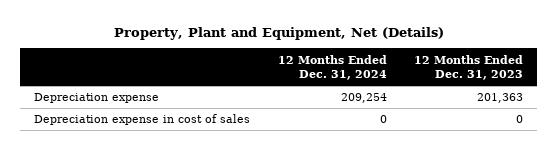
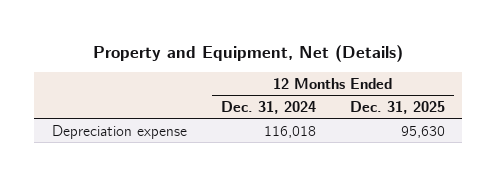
[113,27,444,41] Property, Plant and Equipment, Net (Details) -> [93,44,404,62] Property and Equipment, Net (Details)
[414,54,524,81] 12 Months Ended Dec. 31, 2023 -> none
none -> [350,100,446,114] Dec. 31, 2025
[33,114,250,126] Depreciation expense in cost of sales -> none
[340,93,387,104] 209,254 -> [263,125,316,138] 116,018

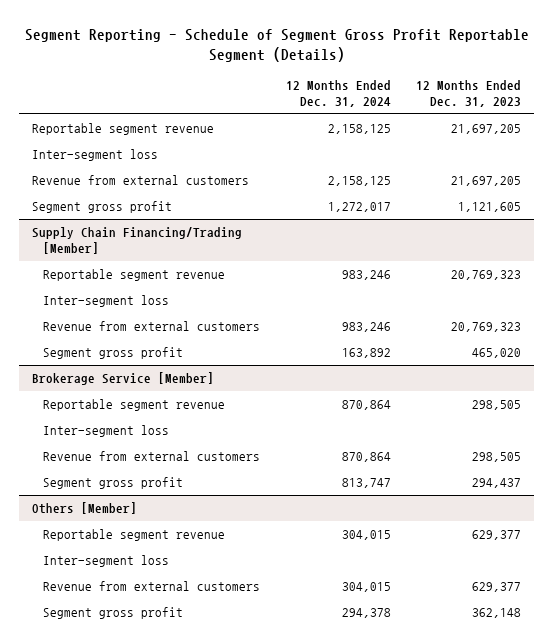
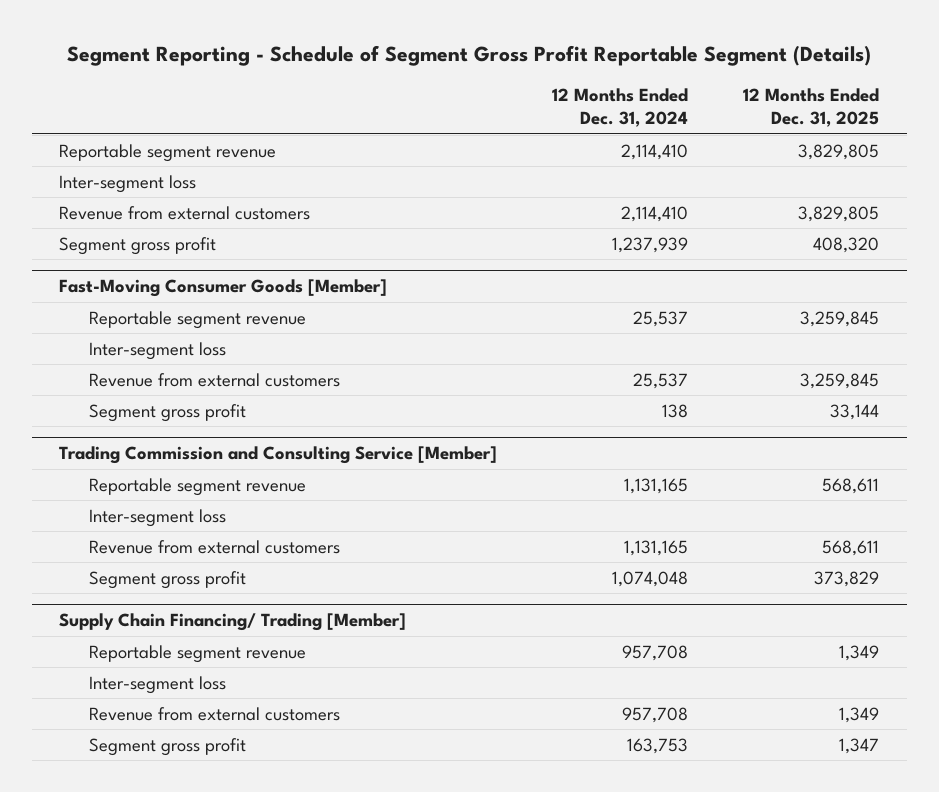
[416,79,522,107] 12 Months Ended Dec. 31, 2023 -> none
none -> [743,88,880,128] 12 Months Ended Dec. 31, 2025
[327,124,391,135] 2,158,125 -> [621,143,689,160] 2,114,410
[31,227,242,255] Supply Chain Financing/Trading [Member] -> none
[327,176,391,187] 2,158,125 -> [621,205,689,222] 2,114,410
[327,202,391,213] 1,272,017 -> [612,236,689,253] 1,237,939
none -> [59,279,388,298] Fast-Moving Consumer Goods [Member]
[341,270,391,281] 983,246 -> [633,310,689,327] 25,537
[31,372,214,386] Brokerage Service [Member] -> none
[341,322,391,333] 983,246 -> [633,372,689,389] 25,537
[341,348,391,359] 163,892 -> [662,403,689,418] 138
none -> [59,446,498,465] Trading Commission and Consulting Service [Member]
[341,400,391,411] 870,864 -> [624,477,689,494] 1,131,165
[31,502,137,515] Others [Member] -> none
[341,452,391,463] 870,864 -> [624,539,689,556] 1,131,165
[341,478,391,489] 813,747 -> [612,570,689,587] 1,074,048
none -> [59,613,407,632] Supply Chain Financing/ Trading [Member]
[341,530,391,541] 304,015 -> [622,644,689,661] 957,708
[341,582,391,593] 304,015 -> [622,706,689,723] 957,708
[341,608,391,619] 294,378 -> [627,737,689,754] 163,753

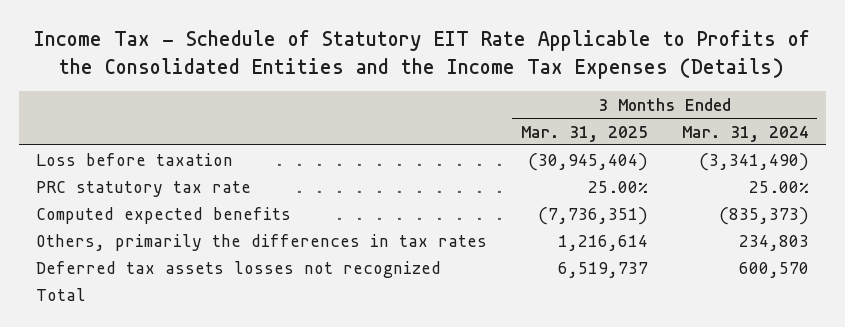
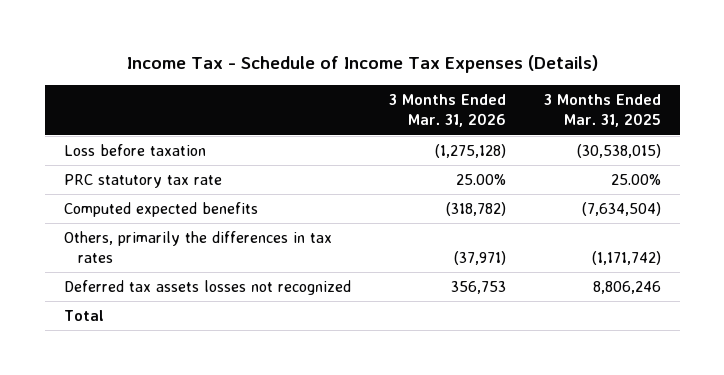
[34,30,811,79] Income Tax - Schedule of Statutory EIT Rate Applicable to Profits of the Consolidated Entities and the Income Tax Expenses (Details) -> [127,55,599,74] Income Tax - Schedule of Income Tax Expenses (Details)
[681,125,809,142] Mar. 31, 2024 -> none
none -> [388,94,506,128] 3 Months Ended Mar. 31, 2026
[527,152,648,171] (30,945,404) -> [576,144,661,159] (30,538,015)
[537,206,648,225] (7,736,351) -> [581,202,661,217] (7,634,504)
[557,234,648,251] 1,216,614 -> [591,250,661,265] (1,171,742)
[557,261,648,278] 6,519,737 -> [592,281,661,295] 8,806,246

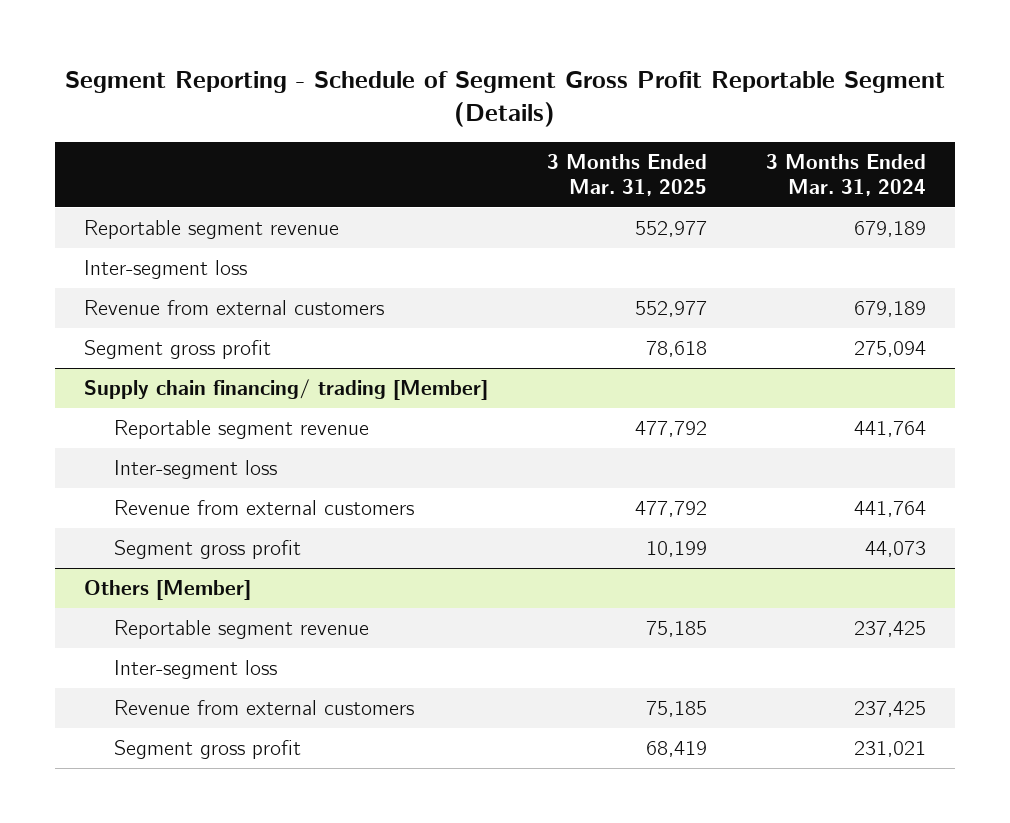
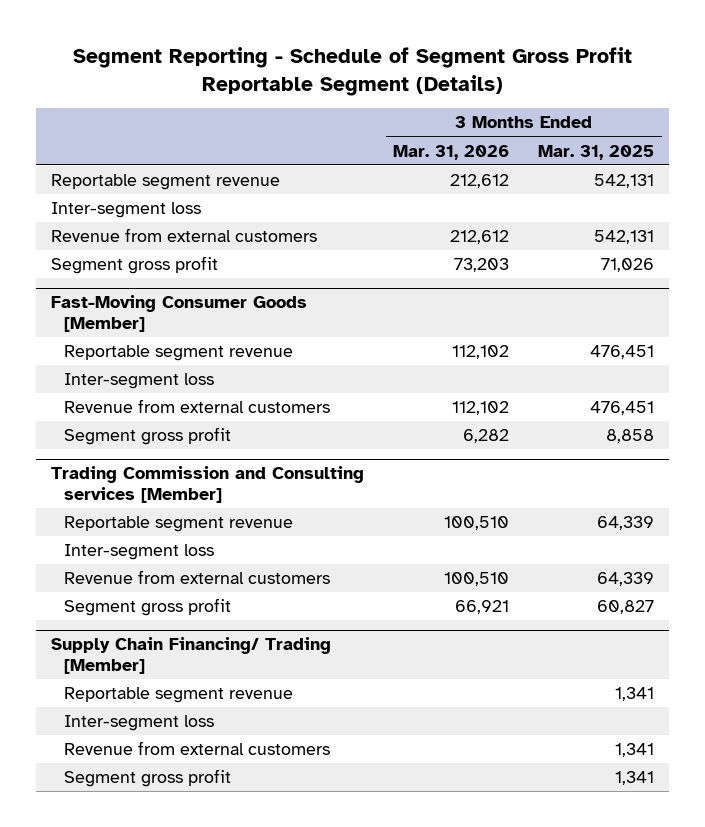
[766,154,927,197] 3 Months Ended Mar. 31, 2024 -> none
none -> [393,144,510,160] Mar. 31, 2026
[635,221,708,238] 552,977 -> [594,174,655,189] 542,131
[84,379,489,401] Supply chain financing/ trading [Member] -> none
[635,301,708,318] 552,977 -> [594,230,655,245] 542,131
[646,341,708,358] 78,618 -> [601,258,655,273] 71,026
none -> [50,295,307,332] Fast-Moving Consumer Goods [Member]
[635,421,708,438] 477,792 -> [590,345,655,360] 476,451
[84,580,252,601] Others [Member] -> none
[635,501,708,518] 477,792 -> [590,401,655,416] 476,451
[646,541,708,558] 10,199 -> [606,429,655,444] 8,858
none -> [50,466,364,503] Trading Commission and Consulting services [Member]
[646,621,708,638] 75,185 -> [597,516,655,531] 64,339
[646,701,708,718] 75,185 -> [597,572,655,587] 64,339
[646,741,708,758] 68,419 -> [597,600,655,615] 60,827
none -> [50,637,331,674] Supply Chain Financing/ Trading [Member]
none -> [63,687,293,704] Reportable segment revenue
none -> [63,715,214,732] Inter-segment loss
none -> [63,741,330,756] Revenue from external customers
none -> [63,769,231,788] Segment gross profit

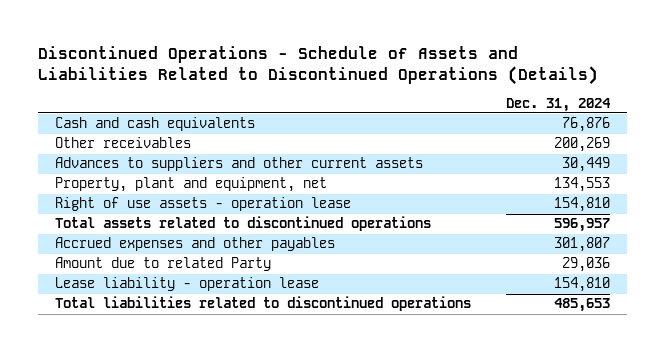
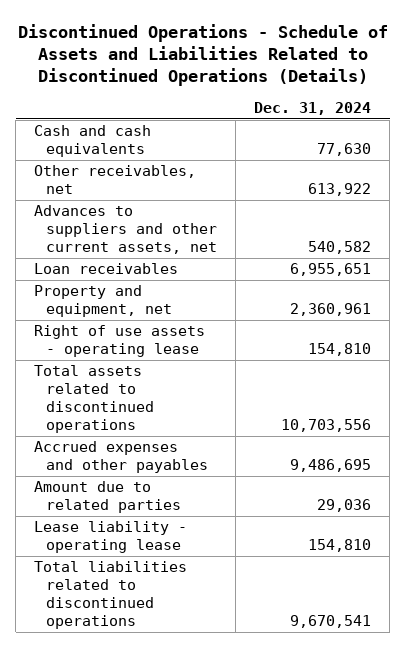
[561,117,610,133] 76,876 -> [317,143,372,157] 77,630
[55,137,192,149] Other receivables -> [34,165,197,195] Other receivables, net
[553,137,610,153] 200,269 -> [308,183,372,197] 613,922
[55,157,424,172] Advances to suppliers and other current assets -> [34,205,218,255] Advances to suppliers and other current assets, net
[561,157,610,173] 30,449 -> [308,241,372,255] 540,582
none -> [34,263,179,275] Loan receivables
[55,177,328,193] Property, plant and equipment, net -> [34,285,173,318] Property and equipment, net
[553,177,610,193] 134,553 -> [290,303,372,317] 2,360,961
[55,197,352,212] Right of use assets - operation lease -> [34,325,206,358] Right of use assets - operating lease
[553,218,610,233] 596,957 -> [281,419,372,433] 10,703,556
[553,237,610,253] 301,807 -> [290,459,372,473] 9,486,695
[55,257,272,272] Amount due to related Party -> [34,481,182,514] Amount due to related parties
[55,277,320,292] Lease liability - operation lease -> [34,521,188,554] Lease liability - operating lease
[553,298,610,313] 485,653 -> [290,615,372,629] 9,670,541

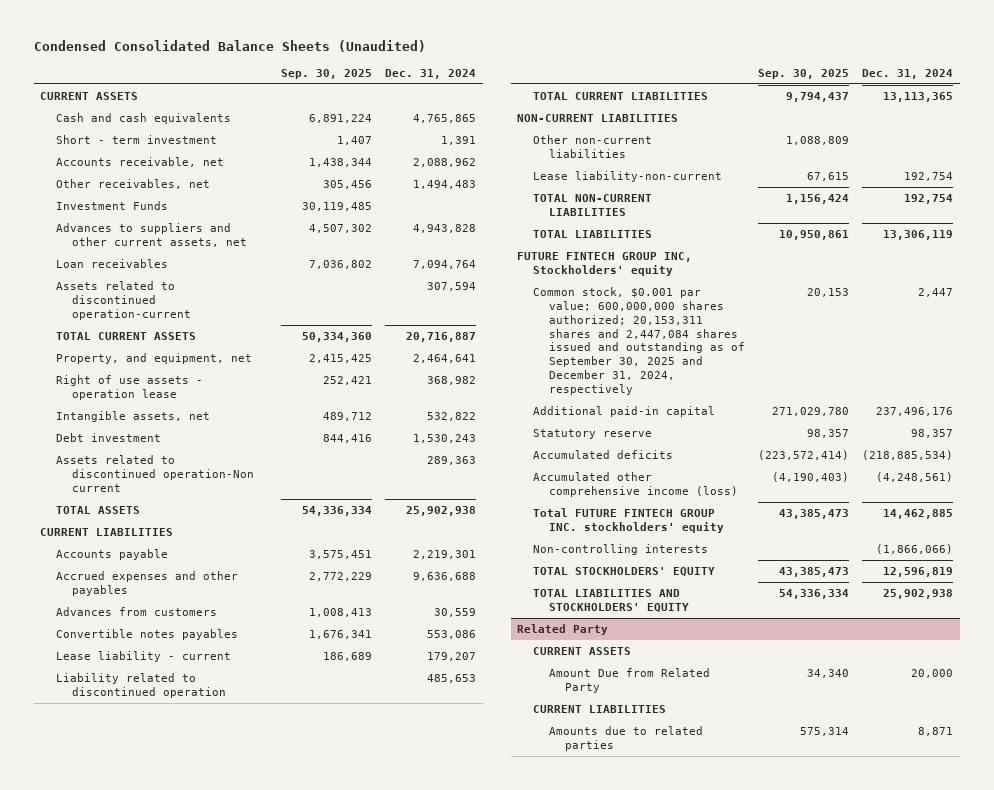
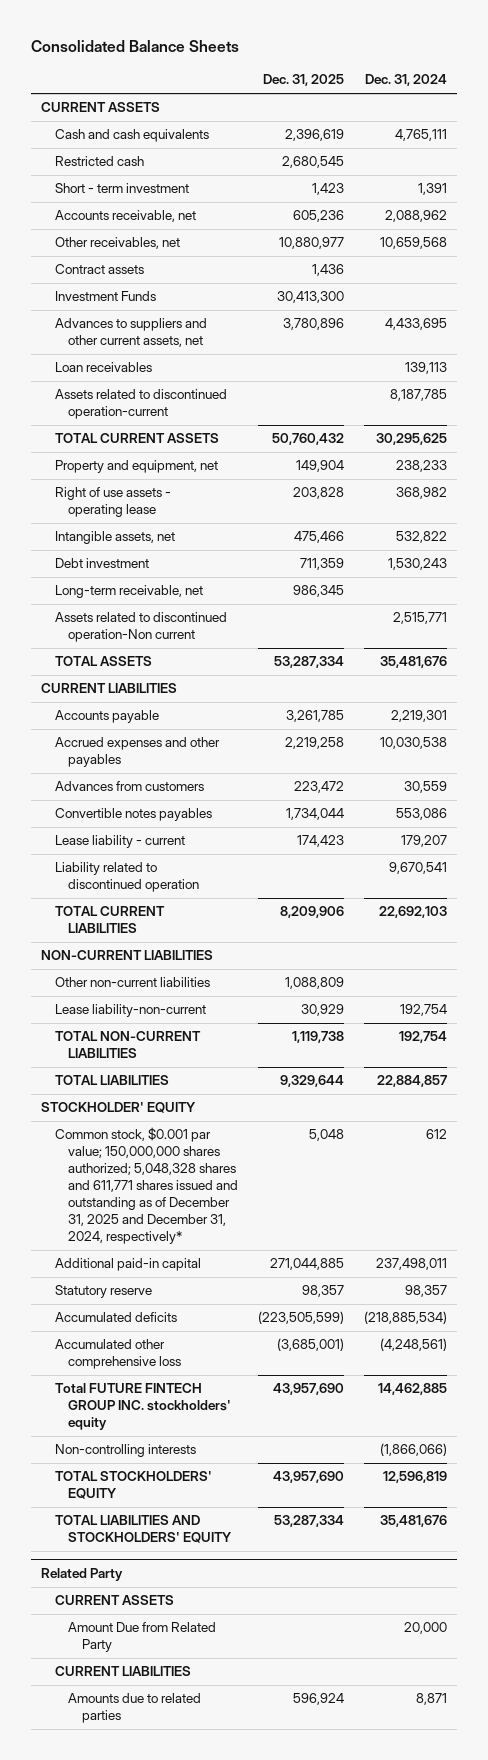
[33,39,426,52] Condensed Consolidated Balance Sheets (Unaudited) -> [31,40,240,53] Consolidated Balance Sheets
[281,69,373,80] Sep. 30, 2025 -> none
none -> [263,74,345,87] Dec. 31, 2025
[413,114,477,124] 4,765,865 -> [395,129,448,142] 4,765,111
none -> [54,156,144,167] Restricted cash
[413,180,477,190] 1,494,483 -> [380,237,448,250] 10,659,568
none -> [54,264,144,275] Contract assets
[413,224,477,234] 4,943,828 -> [385,318,448,331] 4,433,695
[413,260,477,270] 7,094,764 -> [405,362,448,375] 139,113
[427,282,477,292] 307,594 -> [390,389,448,402] 8,187,785
[406,332,477,343] 20,716,887 -> [376,433,448,446] 30,295,625
[56,353,253,365] Property, and equipment, net -> [54,460,218,474] Property and equipment, net
[413,354,477,364] 2,464,641 -> [396,460,448,473] 238,233
[56,375,204,400] Right of use assets - operation lease -> [54,487,171,518] Right of use assets - operating lease
none -> [54,585,203,599] Long-term receivable, net
[427,456,477,466] 289,363 -> [393,612,448,625] 2,515,771
[406,506,477,517] 25,902,938 -> [380,656,448,669] 35,481,676
[413,572,477,582] 9,636,688 -> [380,737,448,750] 10,030,538
[427,674,477,684] 485,653 -> [389,862,448,875] 9,670,541
[883,92,954,103] 13,113,365 -> [379,906,448,919] 22,692,103
[883,230,954,241] 13,306,119 -> [377,1075,448,1088] 22,884,857
[517,252,693,276] FUTURE FINTECH GROUP INC, Stockholders' equity -> [41,1102,197,1114] STOCKHOLDER' EQUITY
[533,287,745,395] Common stock, $0.001 par value; 600,000,000 shares authorized; 20,153,311 shares and 2,447,084 shares issued and outstanding as of September 30, 2025 and December 31, 2024, respectively -> [54,1127,239,1245] Common stock, $0.001 par value; 150,000,000 shares authorized; 5,048,328 shares and 611,771 shares issued and outstanding as of December 31, 2025 and December 31, 2024, respectively*
[918,288,954,298] 2,447 -> [426,1129,448,1140] 612
[876,407,954,417] 237,496,176 -> [376,1258,448,1271] 237,498,011
[533,472,738,497] Accumulated other comprehensive income (loss) -> [54,1339,182,1370] Accumulated other comprehensive loss
[883,589,954,600] 25,902,938 -> [380,1515,448,1528] 35,481,676

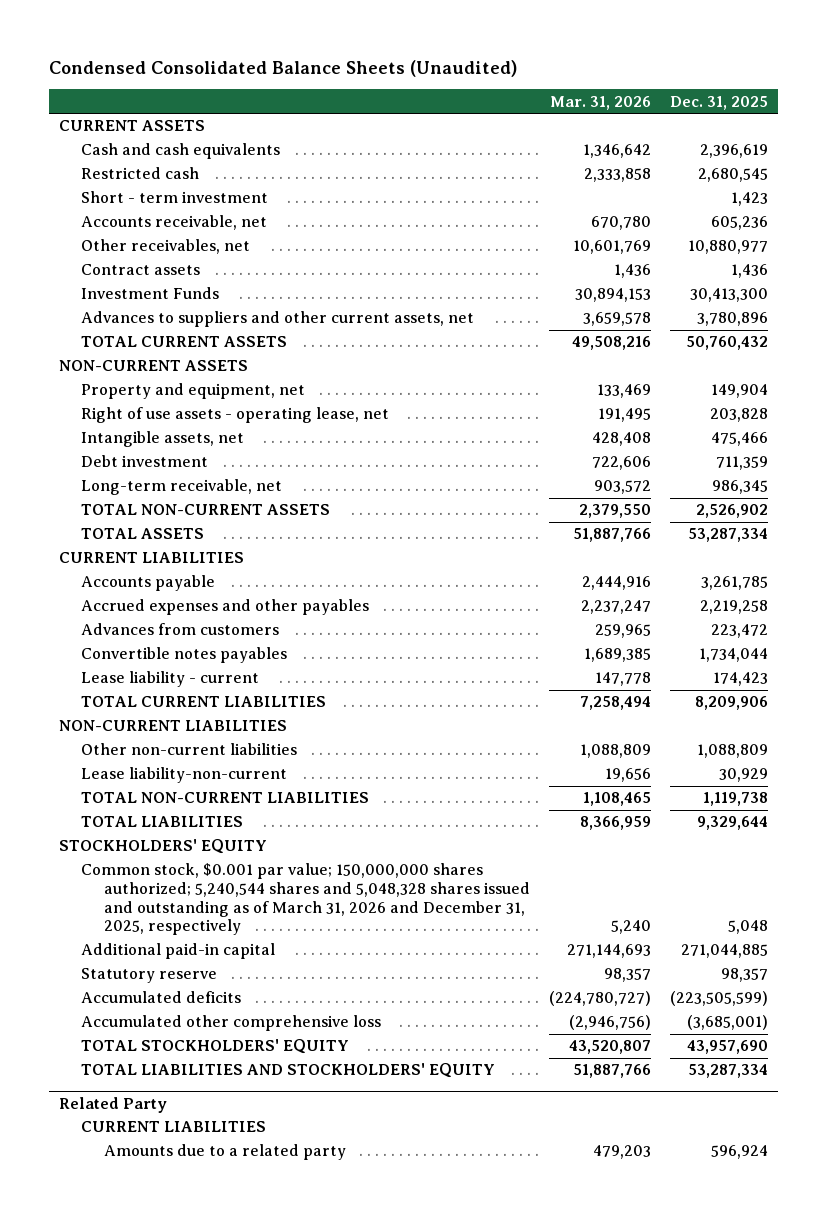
[31,40,240,53] Consolidated Balance Sheets -> [48,59,517,77] Condensed Consolidated Balance Sheets (Unaudited)
[365,74,448,87] Dec. 31, 2024 -> none
none -> [549,95,651,110] Mar. 31, 2026
[54,362,152,373] Loan receivables -> none
[54,389,227,420] Assets related to discontinued operation-current -> none
none -> [58,360,248,372] NON-CURRENT ASSETS
[54,487,171,518] Right of use assets - operating lease -> [81,407,390,424] Right of use assets - operating lease, net
[54,612,227,643] Assets related to discontinued operation-Non current -> none
none -> [81,504,331,516] TOTAL NON-CURRENT ASSETS
[54,862,200,893] Liability related to discontinued operation -> none
[41,1102,197,1114] STOCKHOLDER' EQUITY -> [58,839,267,855] STOCKHOLDERS' EQUITY
[54,1127,239,1245] Common stock, $0.001 par value; 150,000,000 shares authorized; 5,048,328 shares and 611,771 shares issued and outstanding as of December 31, 2025 and December 31, 2024, respectively* -> [81,863,530,936] Common stock, $0.001 par value; 150,000,000 shares authorized; 5,240,544 shares and 5,048,328 shares issued and outstanding as of March 31, 2026 and December 31, 2025, respectively
[54,1383,232,1431] Total FUTURE FINTECH GROUP INC. stockholders' equity -> none
[54,1444,196,1458] Non-controlling interests -> none
[54,1595,174,1606] CURRENT ASSETS -> none
[68,1622,217,1653] Amount Due from Related Party -> none
[68,1693,202,1724] Amounts due to related parties -> [103,1144,346,1161] Amounts due to a related party

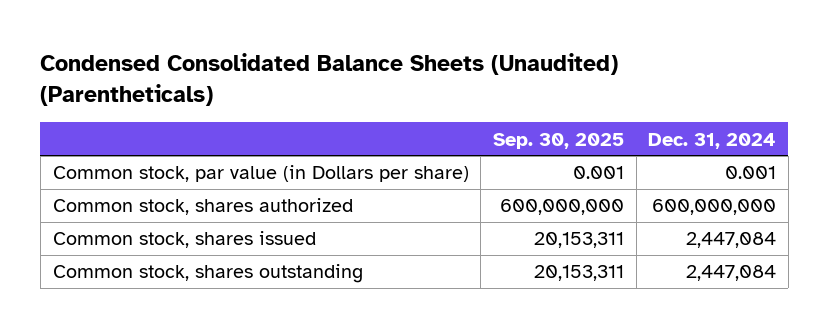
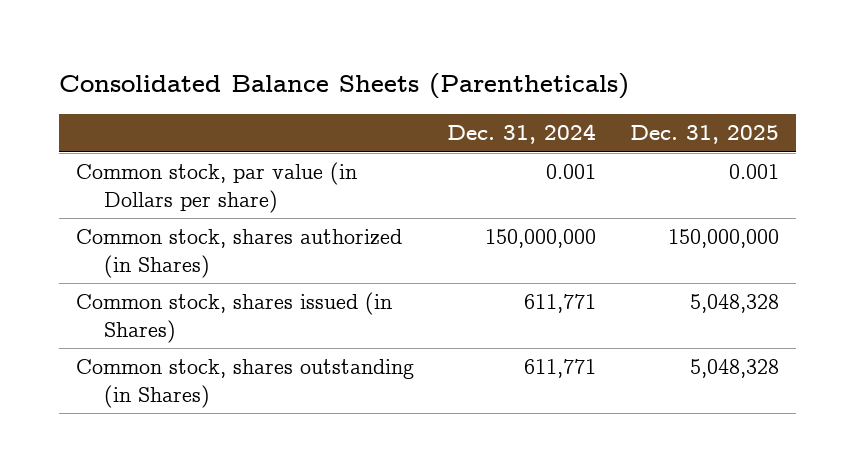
[40,53,619,107] Condensed Consolidated Balance Sheets (Unaudited) (Parentheticals) -> [59,73,630,100] Consolidated Balance Sheets (Parentheticals)
[492,132,624,149] Sep. 30, 2025 -> none
none -> [629,125,779,145] Dec. 31, 2025
[52,198,353,216] Common stock, shares authorized -> [75,229,402,278] Common stock, shares authorized (in Shares)
[652,199,777,216] 600,000,000 -> [485,229,597,249] 150,000,000
[52,231,316,249] Common stock, shares issued -> [75,292,392,343] Common stock, shares issued (in Shares)
[686,232,777,249] 2,447,084 -> [524,294,597,314] 611,771
[52,264,363,284] Common stock, shares outstanding -> [75,359,414,408] Common stock, shares outstanding (in Shares)
[686,265,777,282] 2,447,084 -> [524,359,597,379] 611,771

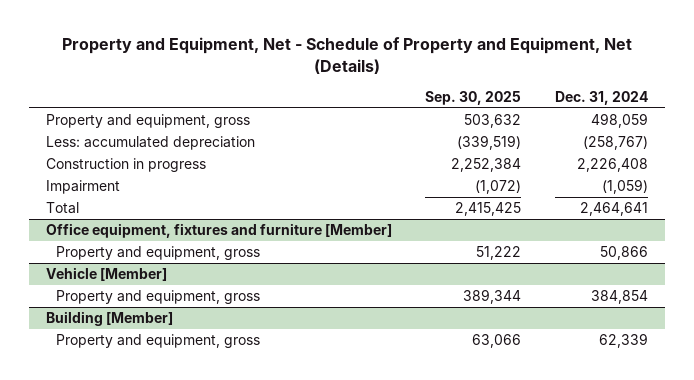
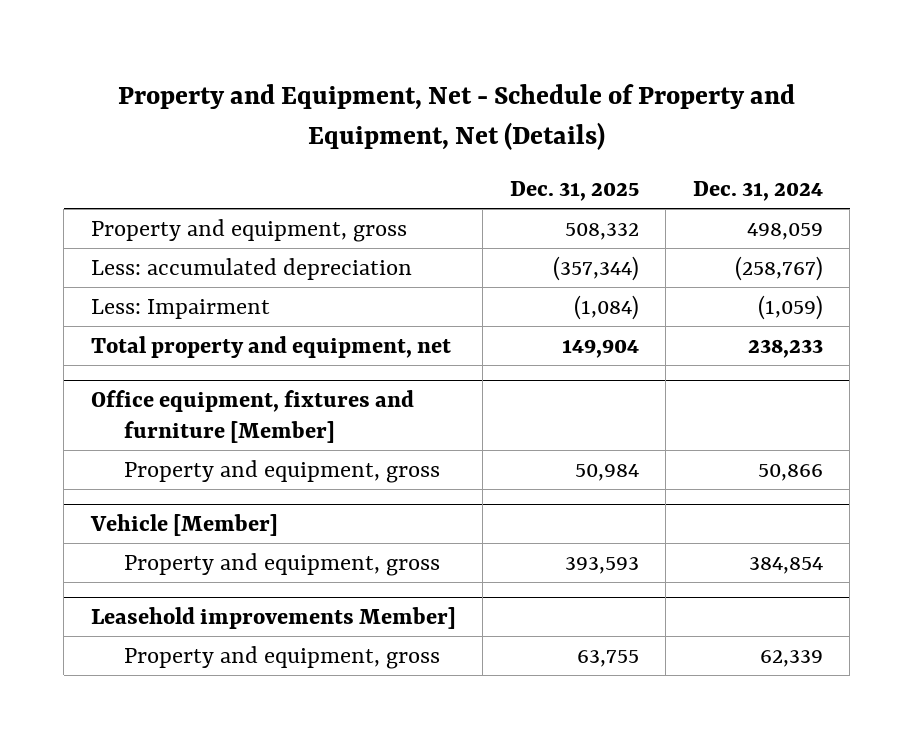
[425,90,522,105] Sep. 30, 2025 -> none
none -> [509,181,639,202] Dec. 31, 2025
[45,158,206,173] Construction in progress -> none
[45,180,120,195] Impairment -> [90,298,270,319] Less: Impairment
[45,202,79,215] Total -> [90,335,451,358] Total property and equipment, net
[580,202,649,217] 2,464,641 -> [747,338,823,358] 238,233
[45,311,173,327] Building [Member] -> none
none -> [90,607,456,630] Leasehold improvements Member]

